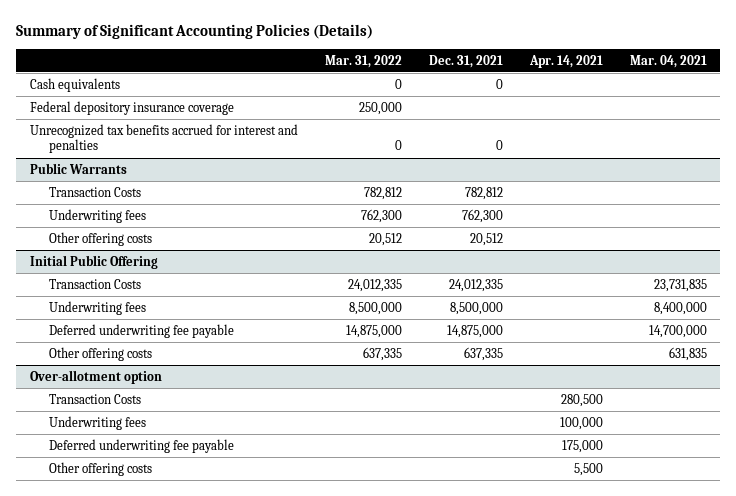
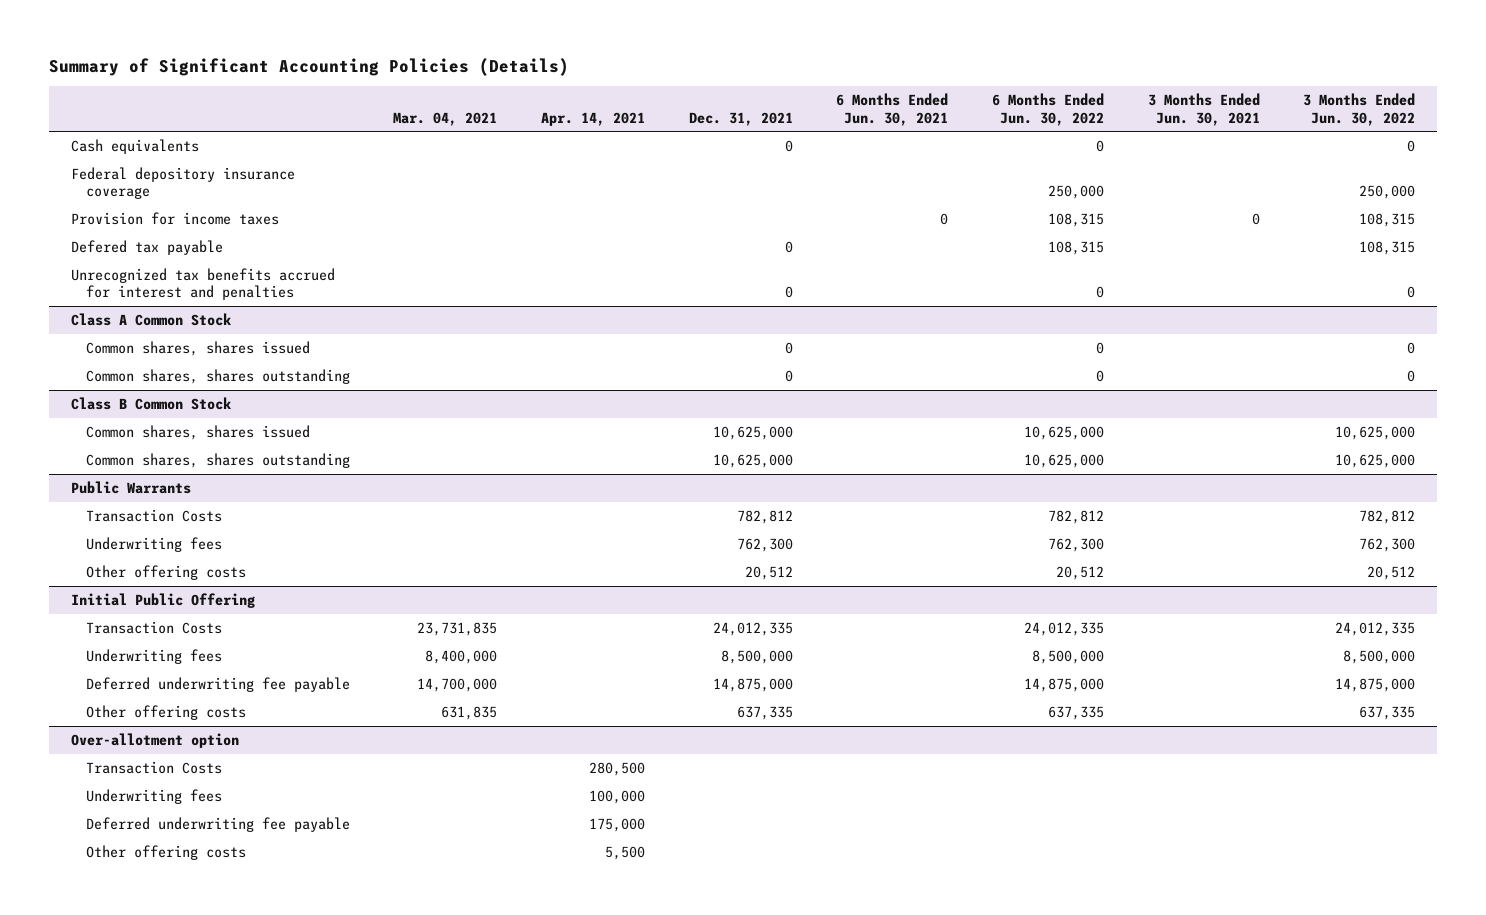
[324,54,402,68] Mar. 31, 2022 -> none
none -> [836,93,949,126] 6 Months Ended Jun. 30, 2021
none -> [992,93,1105,126] 6 Months Ended Jun. 30, 2022
none -> [1147,93,1260,126] 3 Months Ended Jun. 30, 2021
none -> [1303,93,1416,126] 3 Months Ended Jun. 30, 2022
none -> [70,211,279,225] Provision for income taxes
none -> [70,239,223,255] Defered tax payable
none -> [70,312,231,326] Class A Common Stock
none -> [85,340,310,356] Common shares, shares issued
none -> [85,368,350,384] Common shares, shares outstanding
none -> [70,396,231,410] Class B Common Stock
none -> [85,424,310,440] Common shares, shares issued
none -> [85,452,350,468] Common shares, shares outstanding

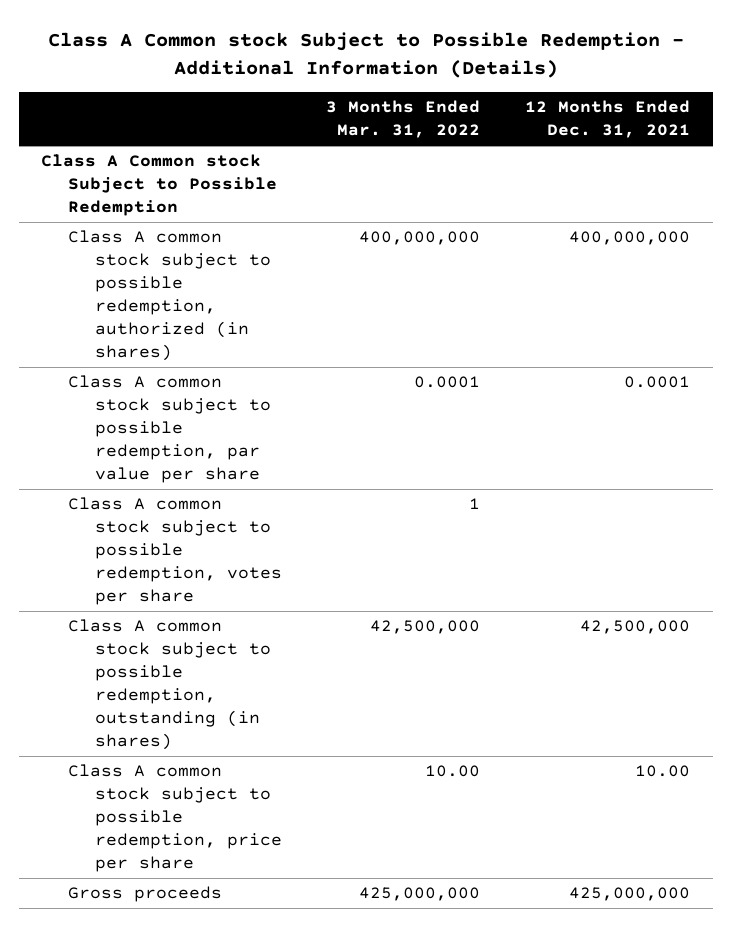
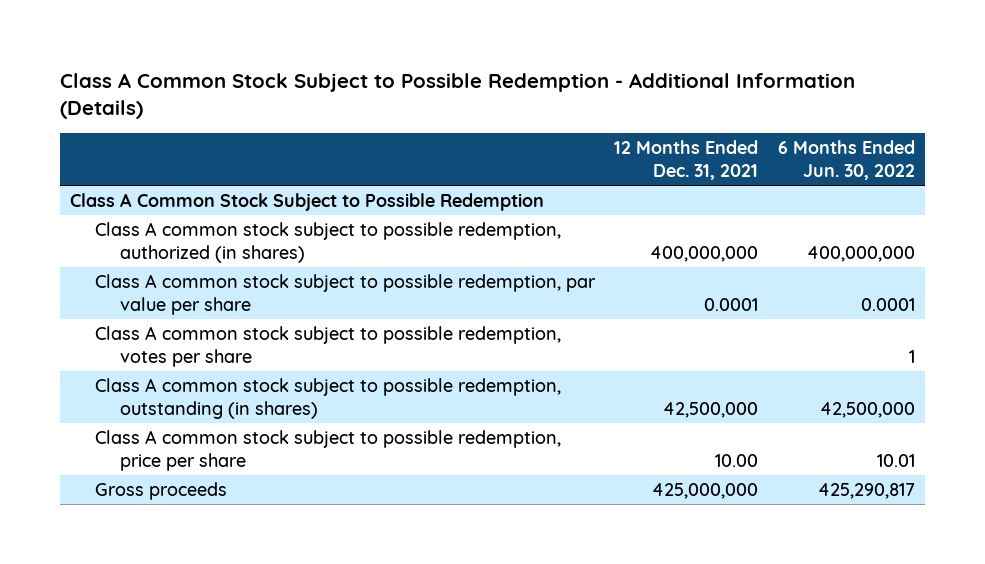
[47,32,684,79] Class A Common stock Subject to Possible Redemption - Additional Information (Details) -> [60,72,856,120] Class A Common Stock Subject to Possible Redemption - Additional Information (Details)
[326,100,481,139] 3 Months Ended Mar. 31, 2022 -> none
none -> [778,140,916,181] 6 Months Ended Jun. 30, 2022
[40,154,277,217] Class A Common stock Subject to Possible Redemption -> [70,192,545,211] Class A Common Stock Subject to Possible Redemption

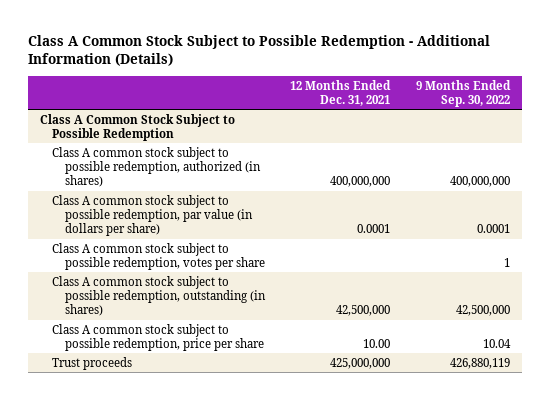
[778,140,916,181] 6 Months Ended Jun. 30, 2022 -> none
none -> [415,79,511,107] 9 Months Ended Sep. 30, 2022
[94,273,596,315] Class A common stock subject to possible redemption, par value per share -> [52,194,253,237] Class A common stock subject to possible redemption, par value (in dollars per share)
[94,481,227,500] Gross proceeds -> [52,356,133,370] Trust proceeds

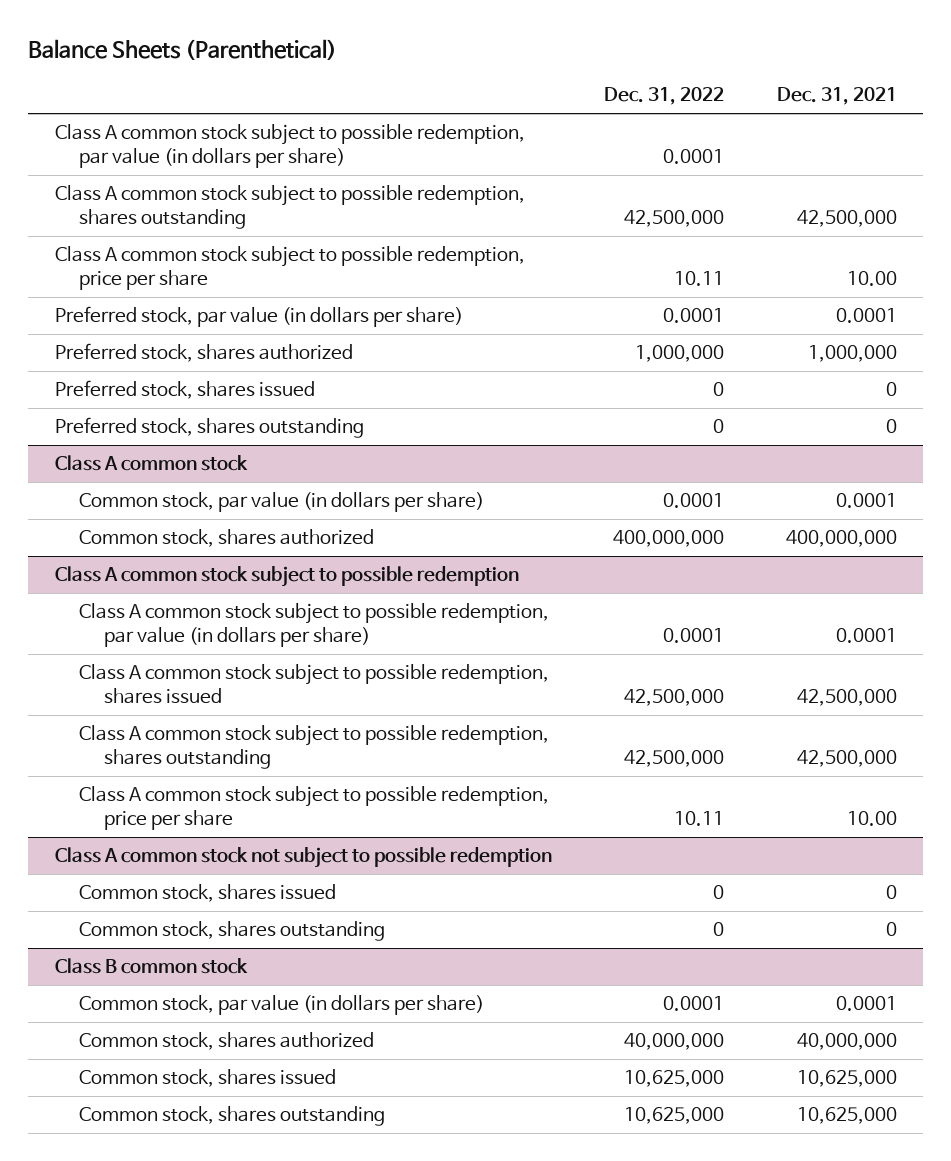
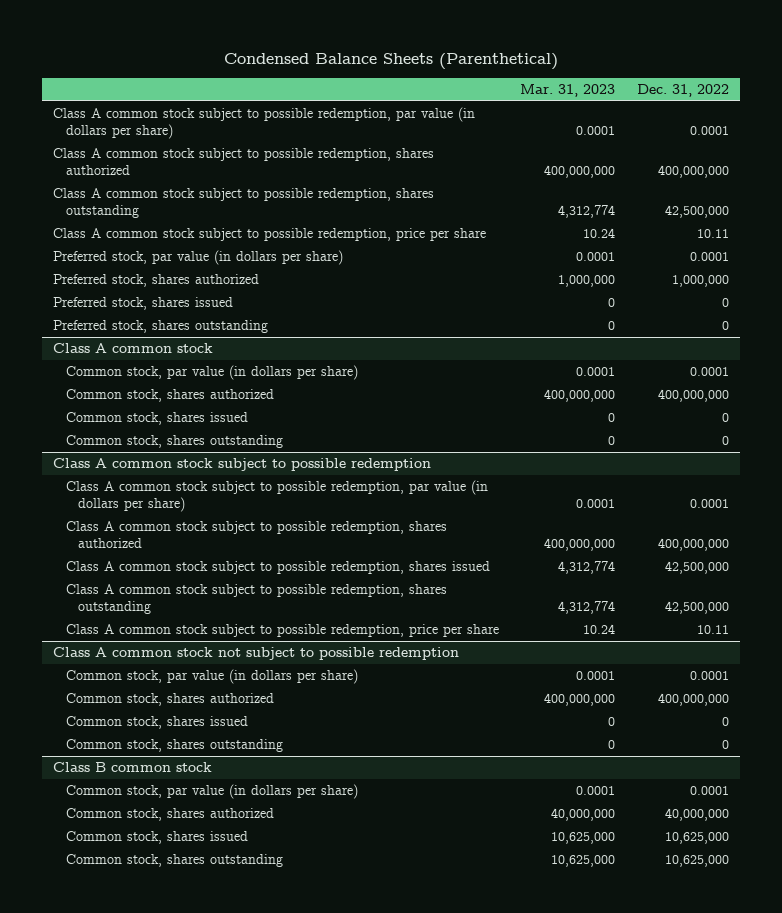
[28,39,338,61] Balance Sheets (Parenthetical) -> [223,52,558,70] Condensed Balance Sheets (Parenthetical)
[776,87,897,106] Dec. 31, 2021 -> none
none -> [520,83,616,97] Mar. 31, 2023
none -> [53,148,435,176] Class A common stock subject to possible redemption, shares authorized
none -> [65,412,248,426] Common stock, shares issued
none -> [65,435,283,449] Common stock, shares outstanding
none -> [65,521,447,549] Class A common stock subject to possible redemption, shares authorized
none -> [65,669,358,685] Common stock, par value (in dollars per share)
none -> [65,693,274,707] Common stock, shares authorized

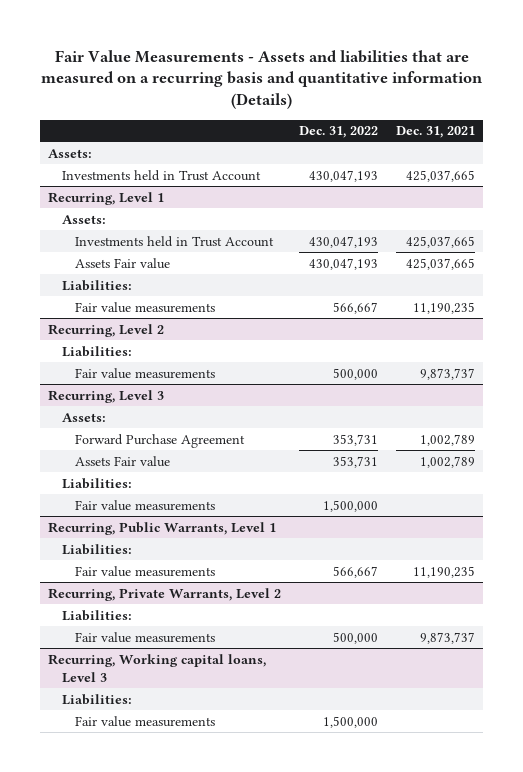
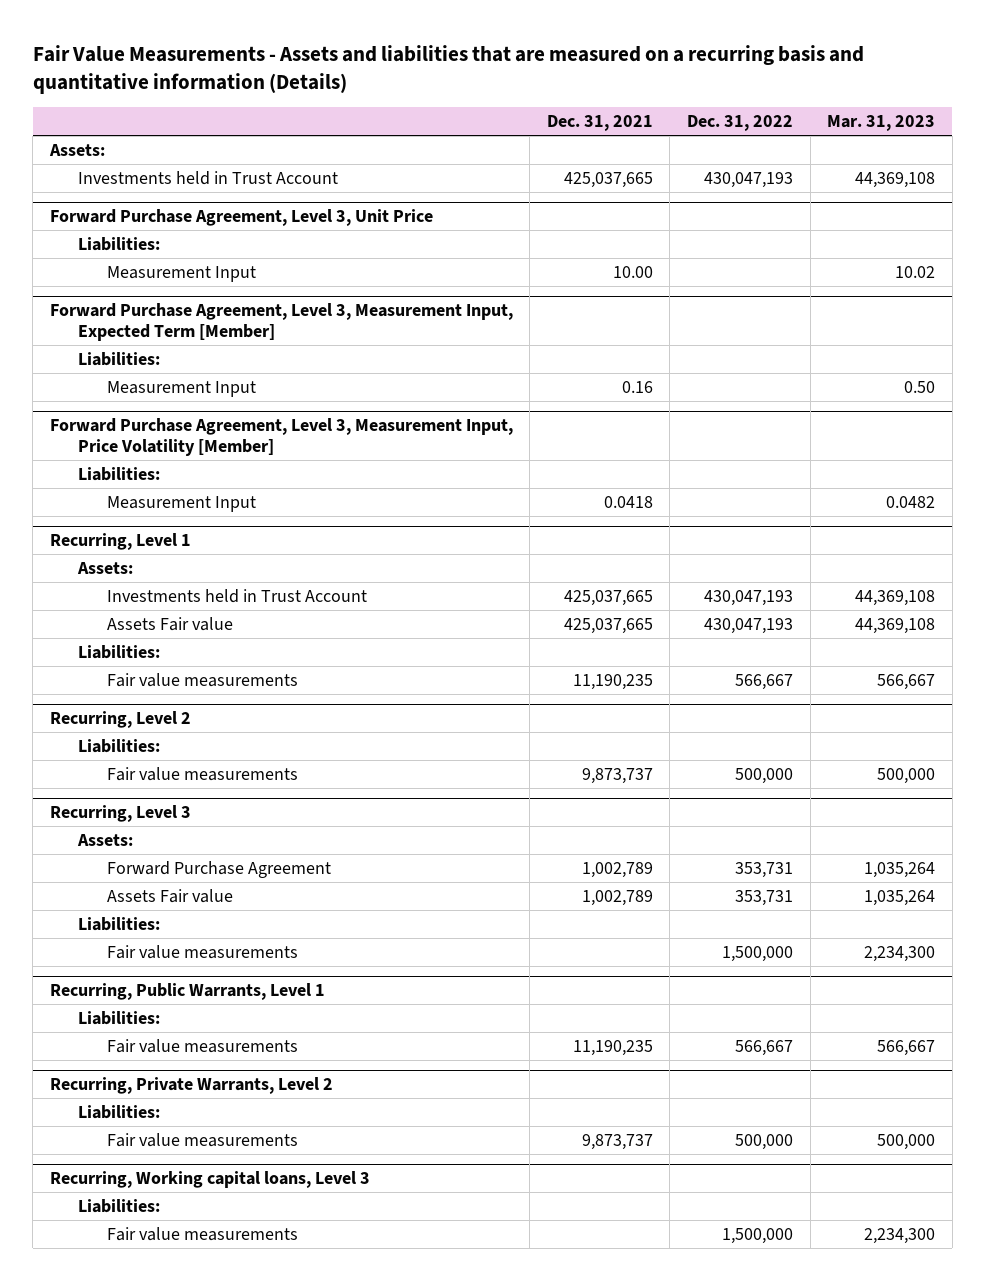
none -> [827,115,936,132] Mar. 31, 2023
none -> [49,209,433,227] Forward Purchase Agreement, Level 3, Unit Price
none -> [78,236,161,251] Liabilities:
none -> [107,265,257,282] Measurement Input
none -> [49,303,513,342] Forward Purchase Agreement, Level 3, Measurement Input, Expected Term [Member]
none -> [78,351,161,366] Liabilities:
none -> [107,380,257,397] Measurement Input
none -> [49,418,513,457] Forward Purchase Agreement, Level 3, Measurement Input, Price Volatility [Member]
none -> [78,466,161,481] Liabilities:
none -> [107,495,257,512] Measurement Input

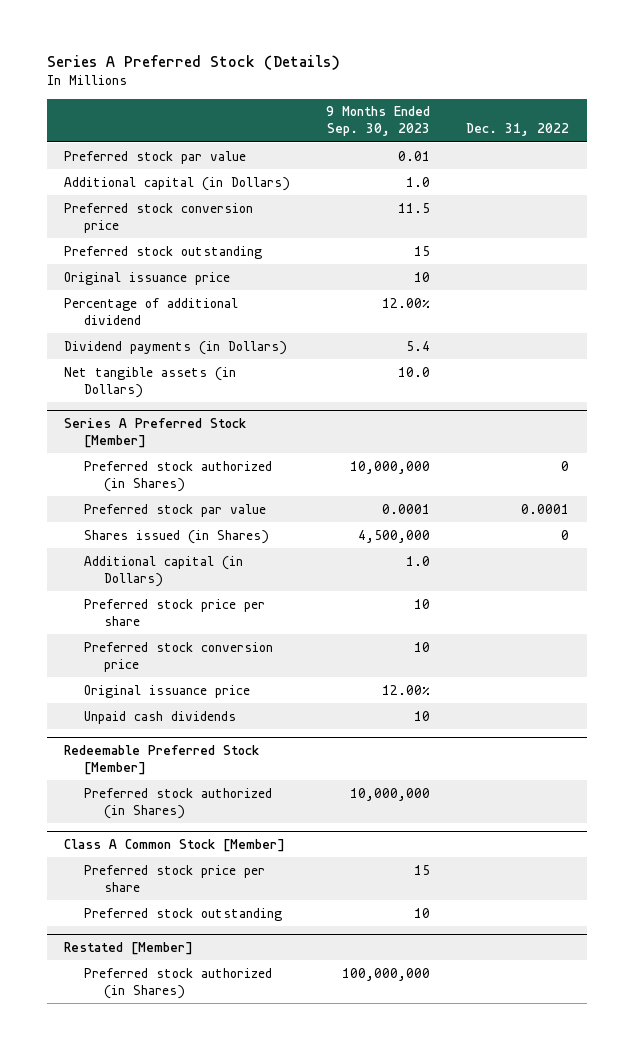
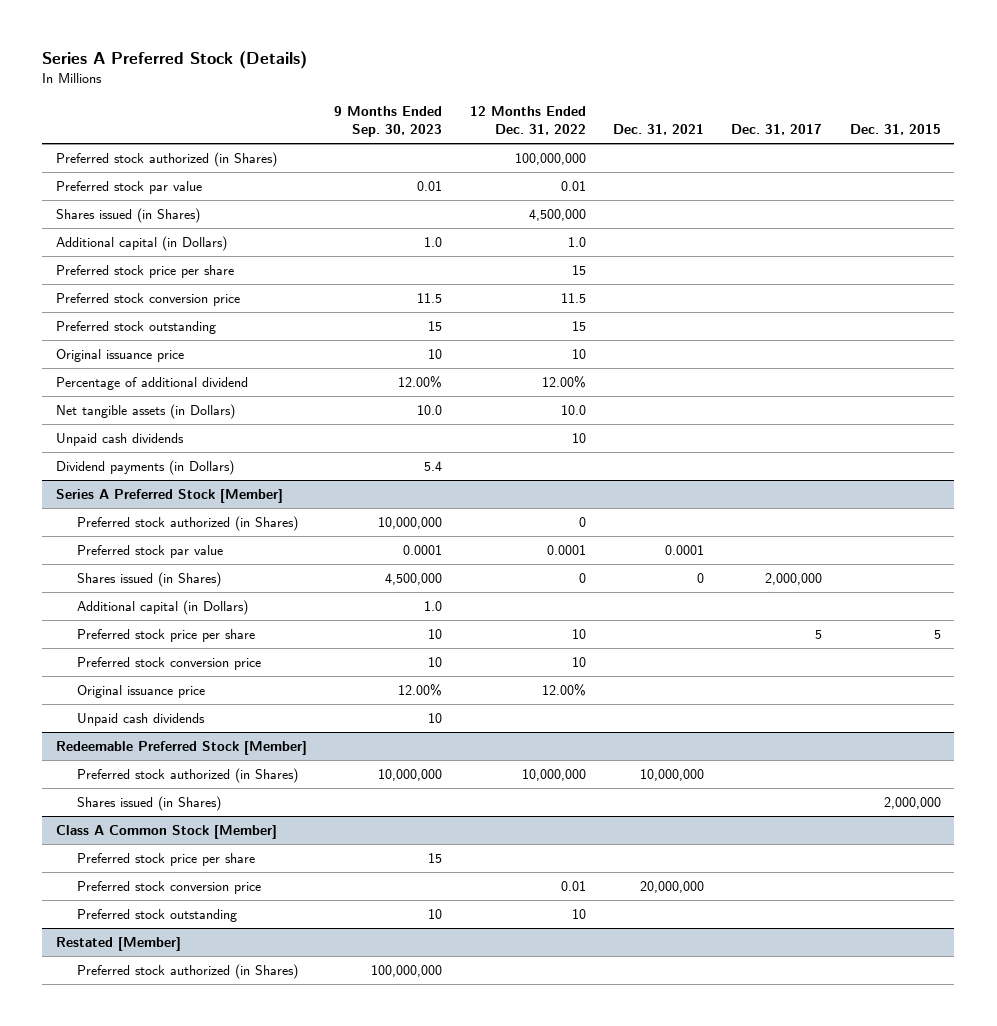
[465,123,569,137] Dec. 31, 2022 -> none
none -> [469,106,586,136] 12 Months Ended Dec. 31, 2022
none -> [613,124,705,136] Dec. 31, 2021
none -> [731,124,823,136] Dec. 31, 2017
none -> [849,124,941,136] Dec. 31, 2015
none -> [55,151,277,167] Preferred stock authorized (in Shares)
none -> [55,207,200,223] Shares issued (in Shares)
none -> [55,264,234,278] Preferred stock price per share
none -> [55,432,184,446] Unpaid cash dividends
[64,340,288,355] Dividend payments (in Dollars) -> [55,459,234,475] Dividend payments (in Dollars)
none -> [77,795,222,811] Shares issued (in Shares)
none -> [77,880,262,894] Preferred stock conversion price

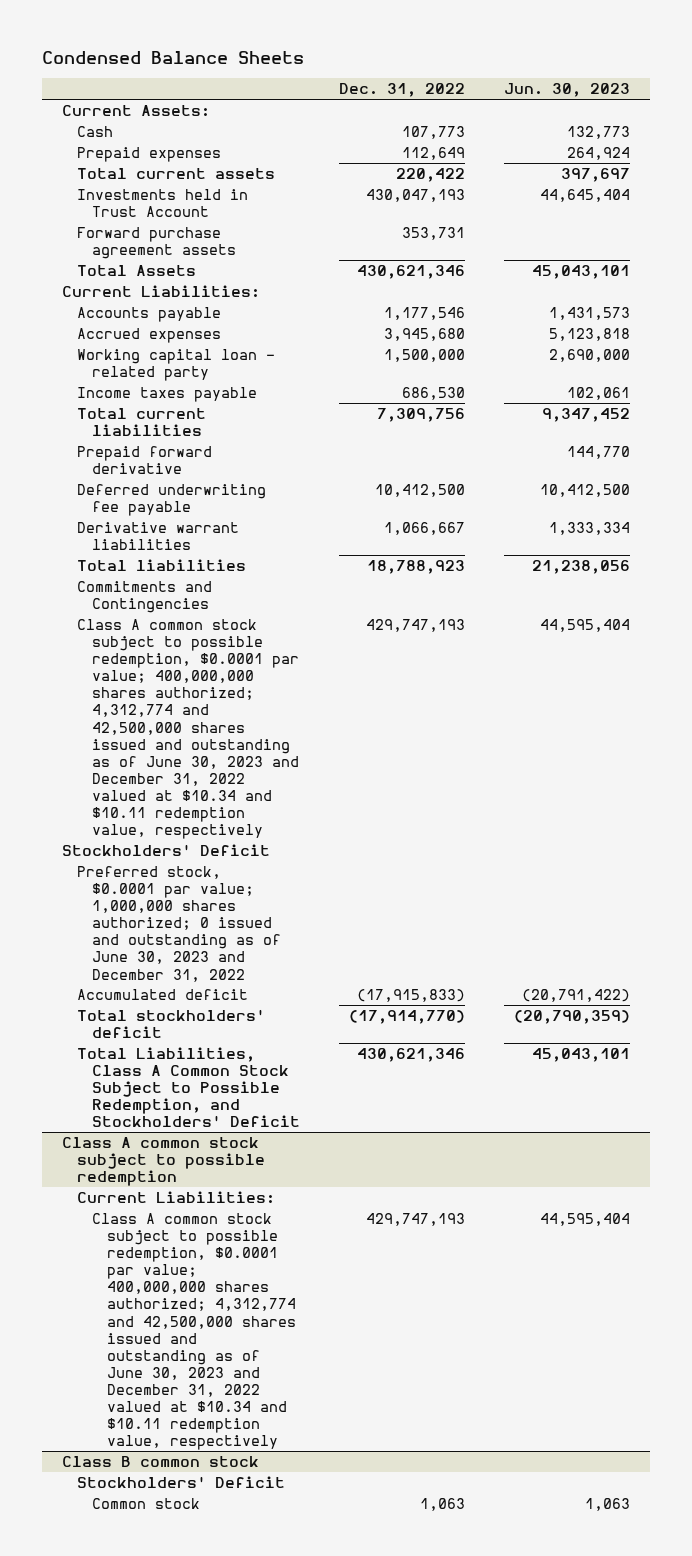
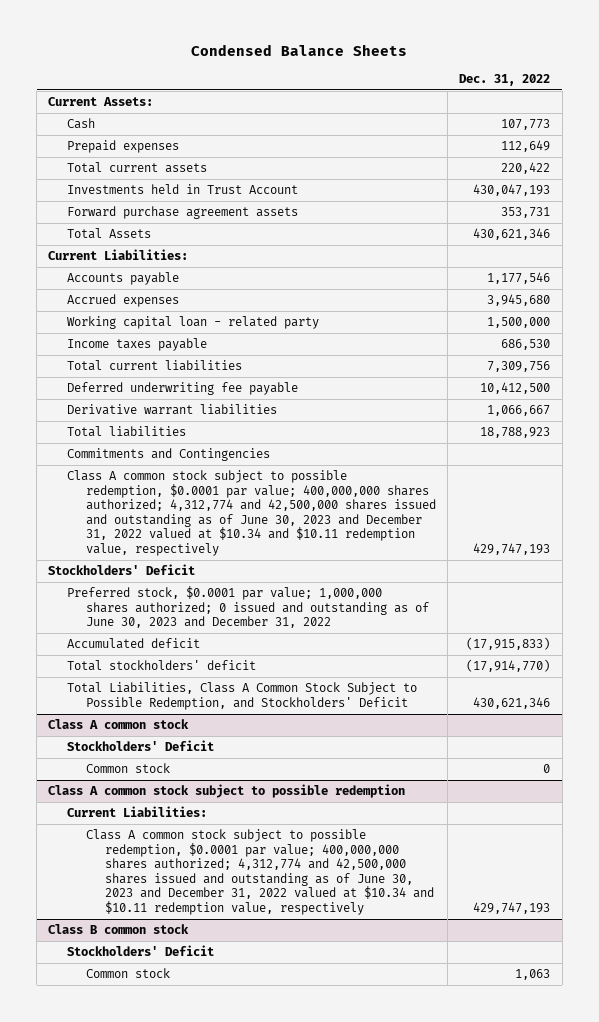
[504,83,631,98] Jun. 30, 2023 -> none
[76,445,212,474] Prepaid forward derivative -> none
none -> [48,719,190,730] Class A common stock
none -> [67,740,215,752] Stockholders' Deficit
none -> [86,763,171,774] Common stock

